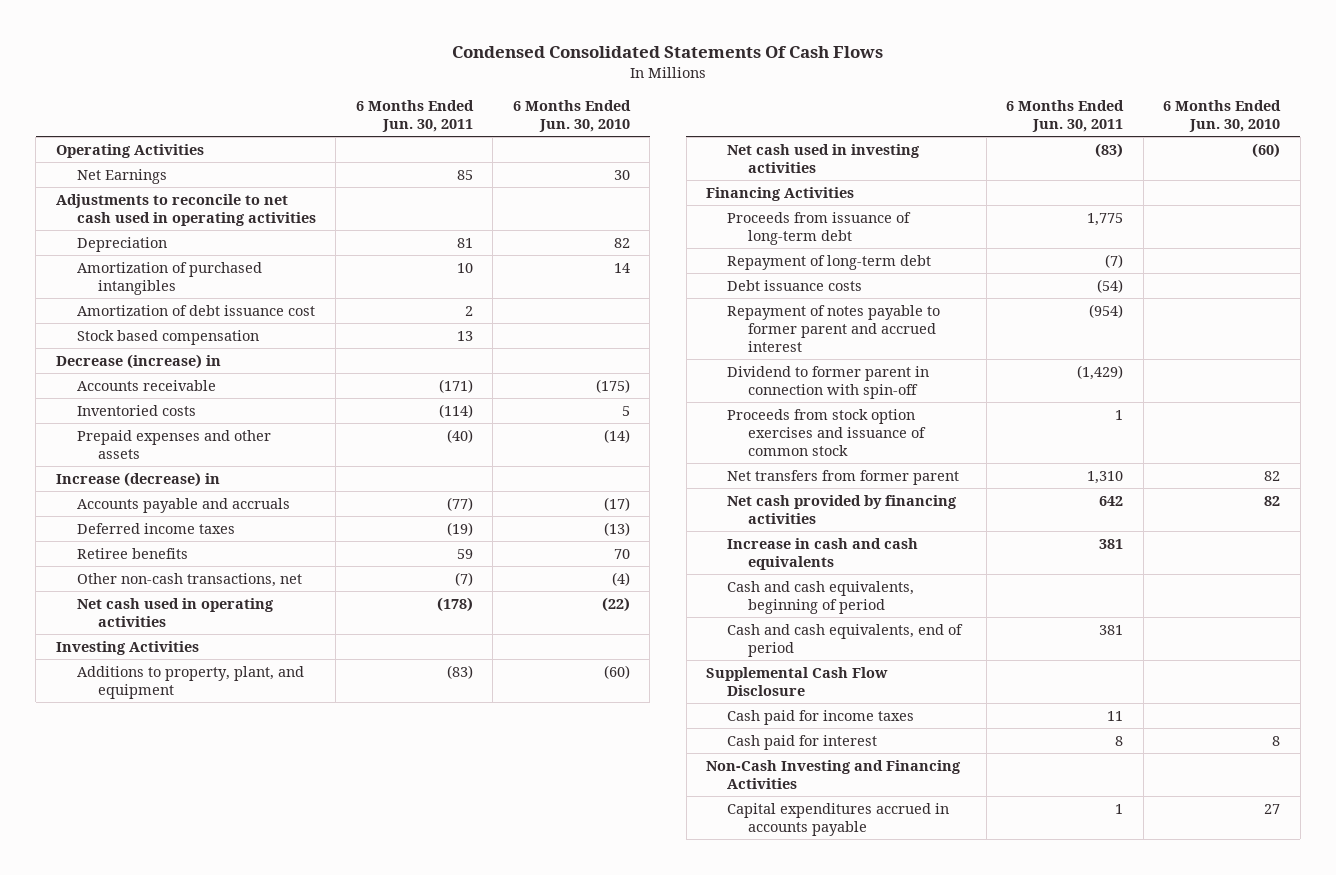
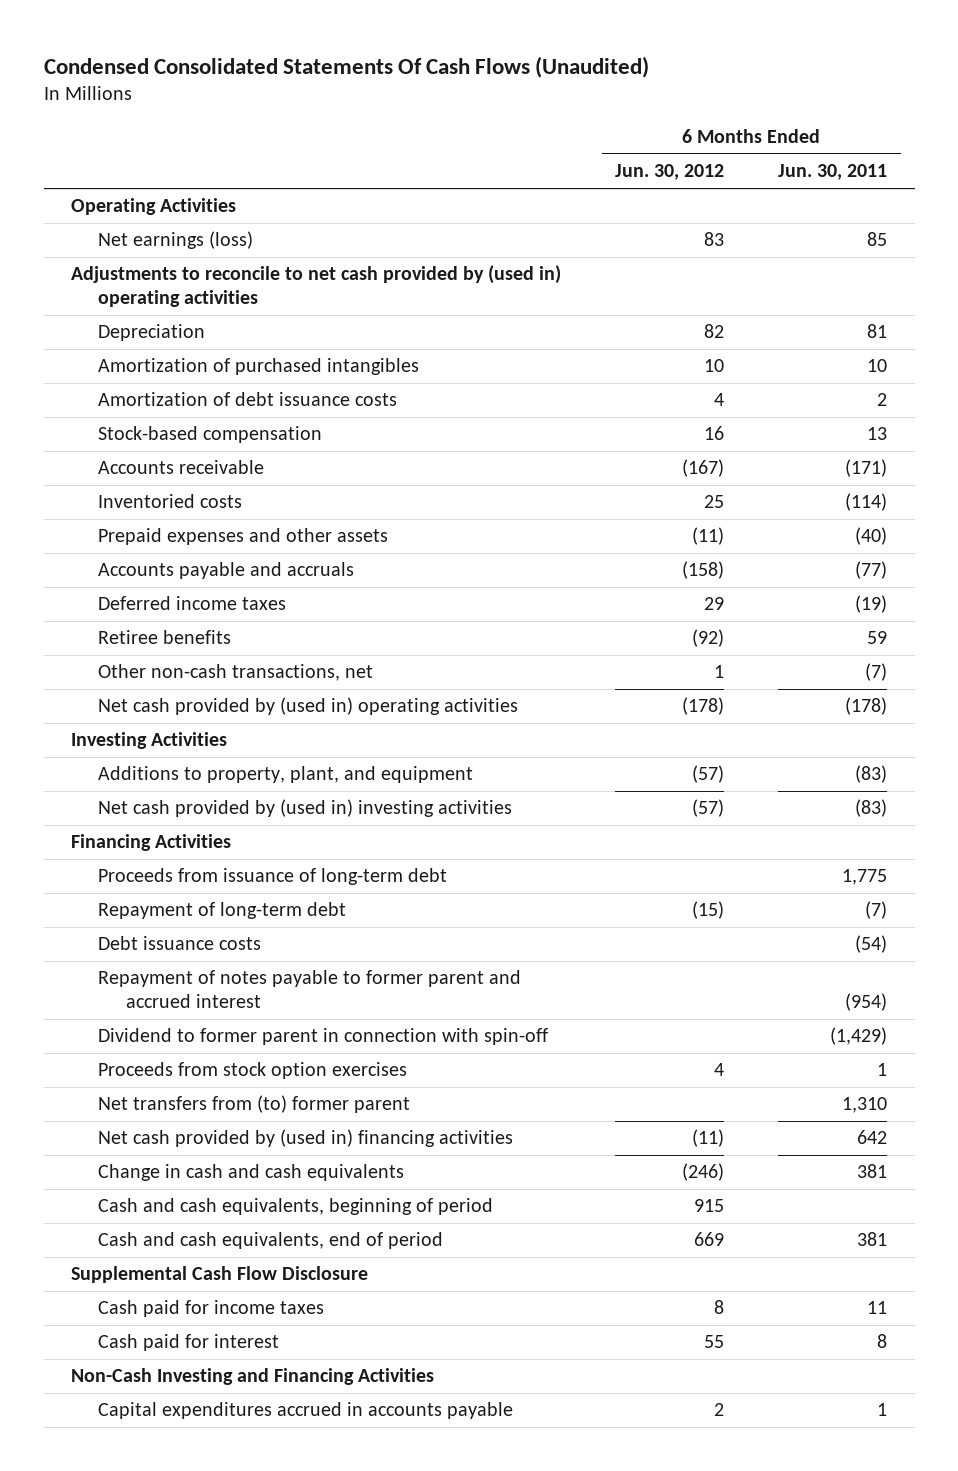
[451,46,883,59] Condensed Consolidated Statements Of Cash Flows -> [43,55,649,78] Condensed Consolidated Statements Of Cash Flows (Unaudited)
[512,99,631,132] 6 Months Ended Jun. 30, 2010 -> none
none -> [615,164,725,181] Jun. 30, 2012
[76,168,167,184] Net Earnings -> [98,231,254,250] Net earnings (loss)
[55,193,316,226] Adjustments to reconcile to net cash used in operating activities -> [70,265,561,308] Adjustments to reconcile to net cash provided by (used in) operating activities
[55,353,221,369] Decrease (increase) in -> none
[76,304,315,316] Amortization of debt issuance cost -> [98,392,398,407] Amortization of debt issuance costs
[76,329,259,345] Stock based compensation -> [98,426,323,444] Stock-based compensation
[55,471,220,487] Increase (decrease) in -> none
[76,597,274,627] Net cash used in operating activities -> [98,697,519,716] Net cash provided by (used in) operating activities
[727,143,921,173] Net cash used in investing activities -> [98,799,513,818] Net cash provided by (used in) investing activities
[727,408,927,457] Proceeds from stock option exercises and issuance of common stock -> [98,1062,408,1080] Proceeds from stock option exercises
[727,469,960,485] Net transfers from former parent -> [98,1095,411,1114] Net transfers from (to) former parent
[727,494,958,524] Net cash provided by financing activities -> [98,1129,514,1148] Net cash provided by (used in) financing activities
[727,537,919,570] Increase in cash and cash equivalents -> [98,1164,405,1182] Change in cash and cash equivalents

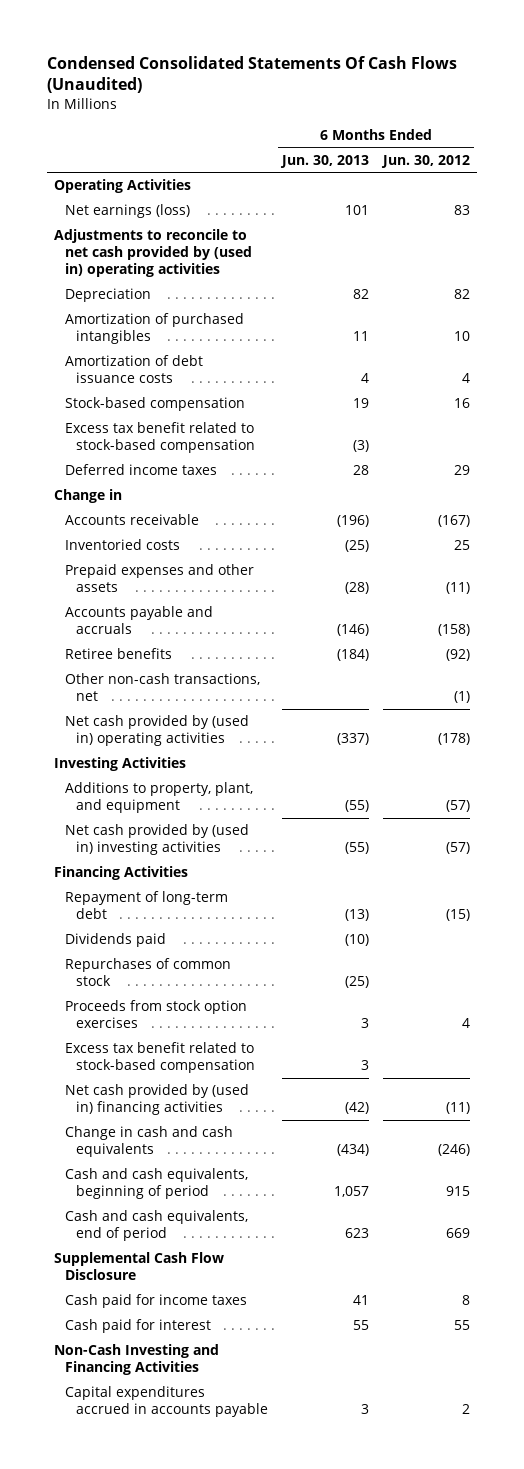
[778,164,888,181] Jun. 30, 2011 -> none
none -> [279,154,369,168] Jun. 30, 2013
none -> [65,422,255,454] Excess tax benefit related to stock-based compensation
[98,596,287,611] Deferred income taxes -> [65,464,218,476] Deferred income taxes
none -> [54,489,123,504] Change in
[714,665,725,679] 1 -> [453,691,470,704] (1)
[98,868,448,886] Proceeds from issuance of long-term debt -> none
[98,936,262,951] Debt issuance costs -> none
[98,970,522,1009] Repayment of notes payable to former parent and accrued interest -> none
[98,1028,549,1046] Dividend to former parent in connection with spin-off -> none
none -> [65,933,167,948] Dividends paid
none -> [65,958,232,987] Repurchases of common stock
[98,1095,411,1114] Net transfers from (to) former parent -> none
none -> [65,1042,255,1074] Excess tax benefit related to stock-based compensation

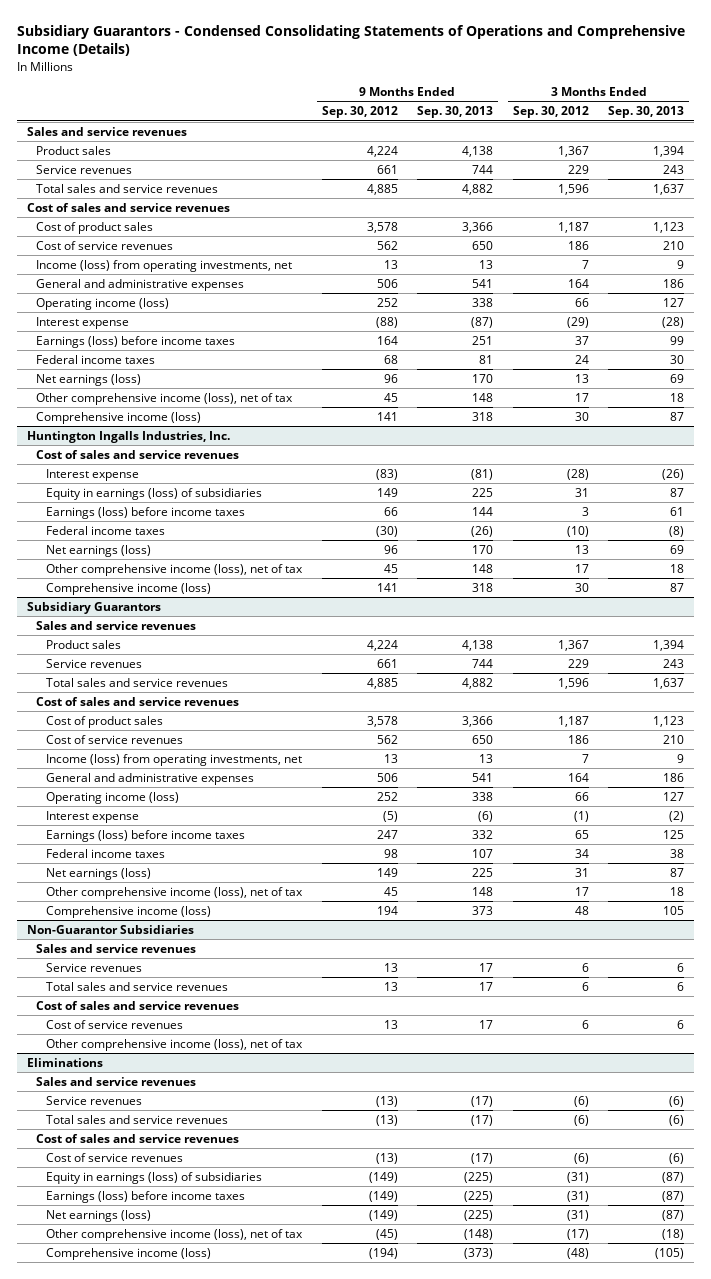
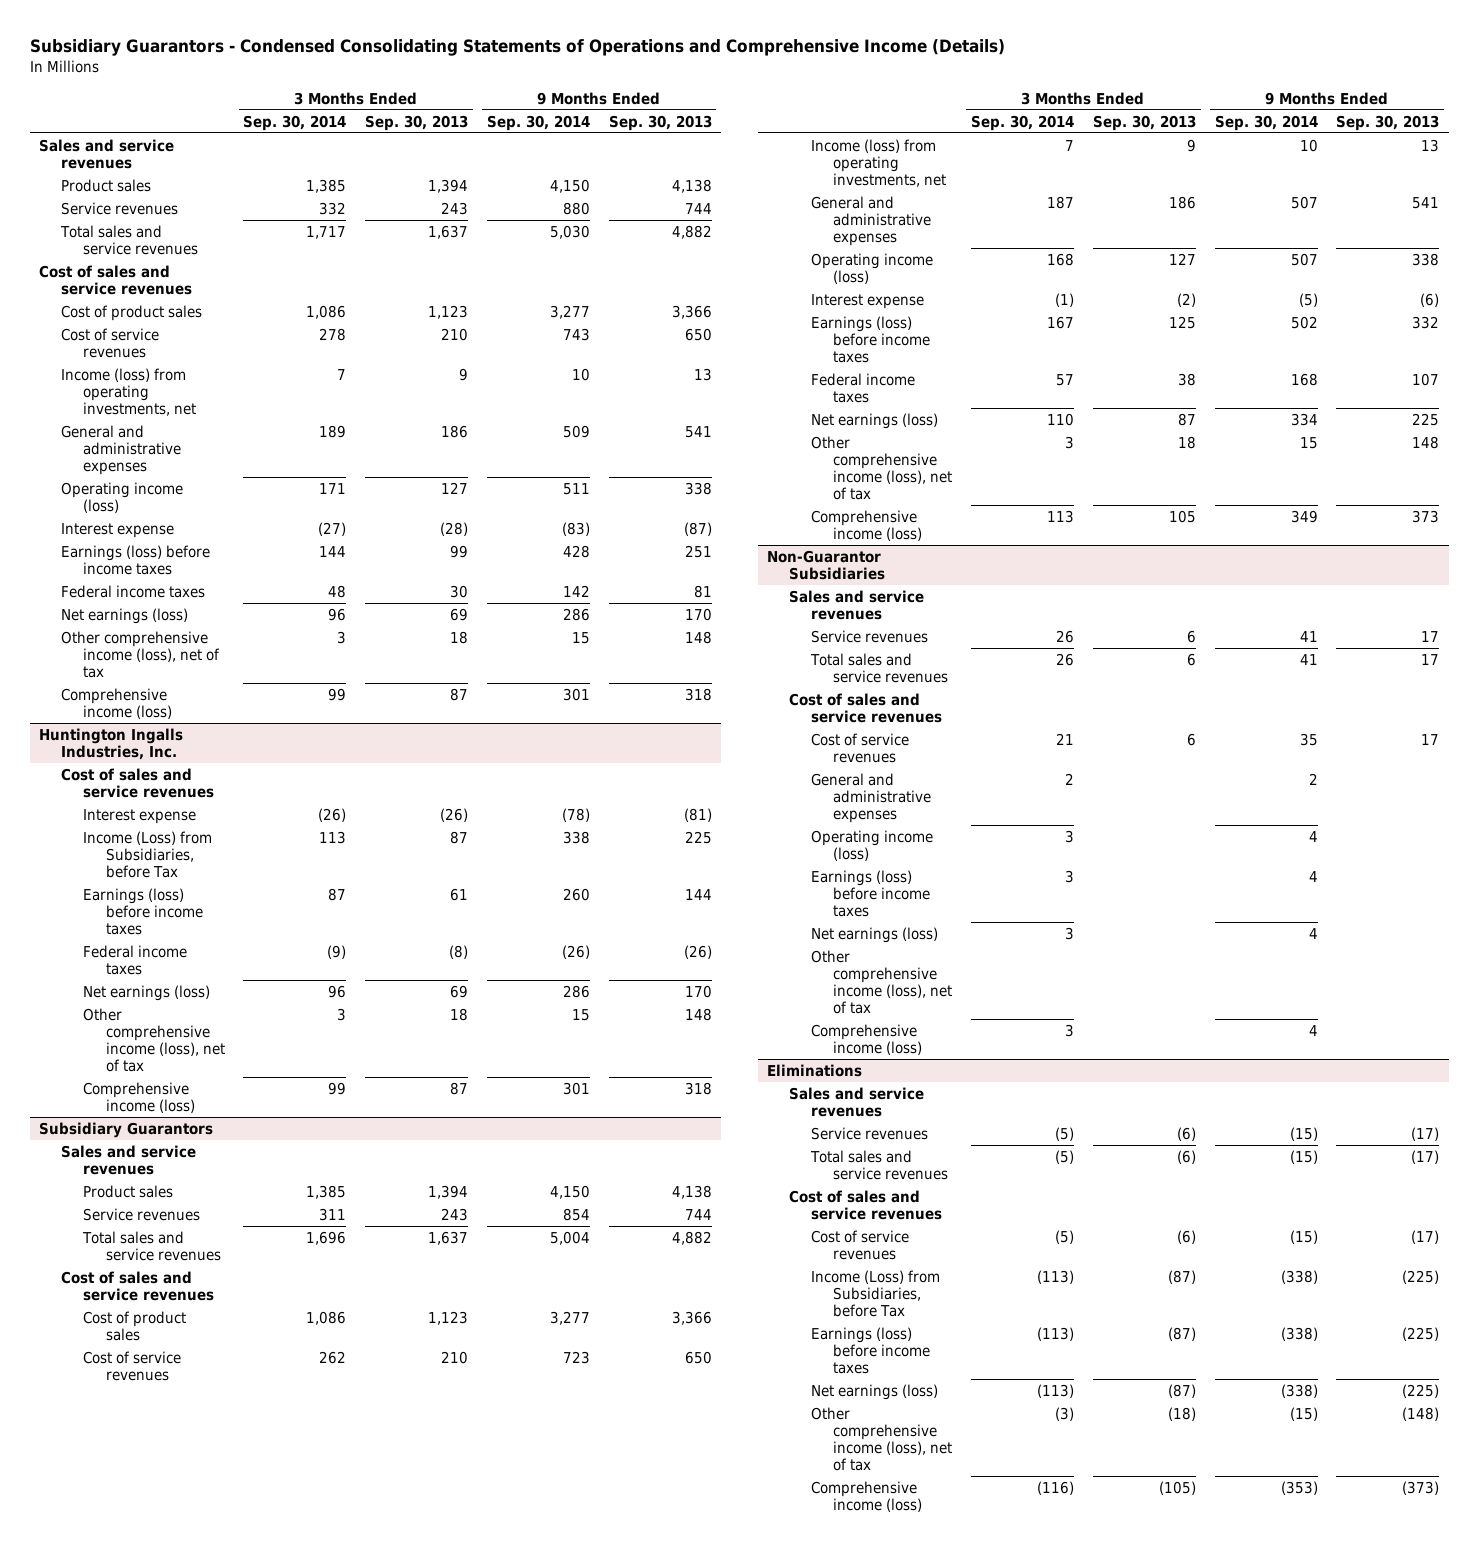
[321,106,398,119] Sep. 30, 2012 -> none
[512,106,589,119] Sep. 30, 2012 -> none
none -> [243,114,347,131] Sep. 30, 2014
none -> [486,114,590,131] Sep. 30, 2014
[46,487,263,500] Equity in earnings (loss) of subsidiaries -> [83,830,213,879] Income (Loss) from Subsidiaries, before Tax
none -> [811,772,932,824] General and administrative expenses
none -> [811,829,934,861] Operating income (loss)
none -> [811,869,931,918] Earnings (loss) before income taxes
none -> [811,926,939,943] Net earnings (loss)
none -> [811,1023,923,1055] Comprehensive income (loss)
[46,1171,263,1184] Equity in earnings (loss) of subsidiaries -> [811,1269,941,1318] Income (Loss) from Subsidiaries, before Tax

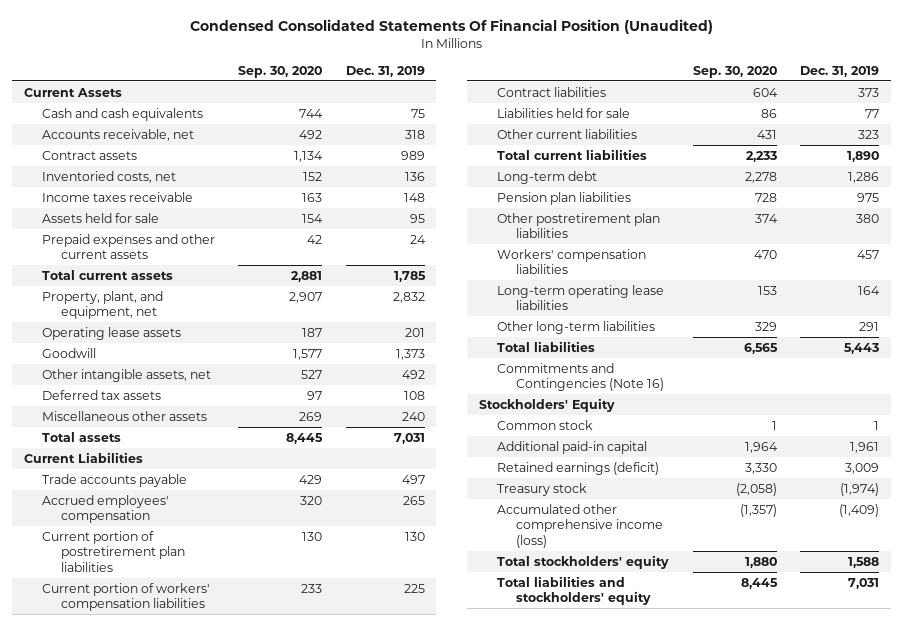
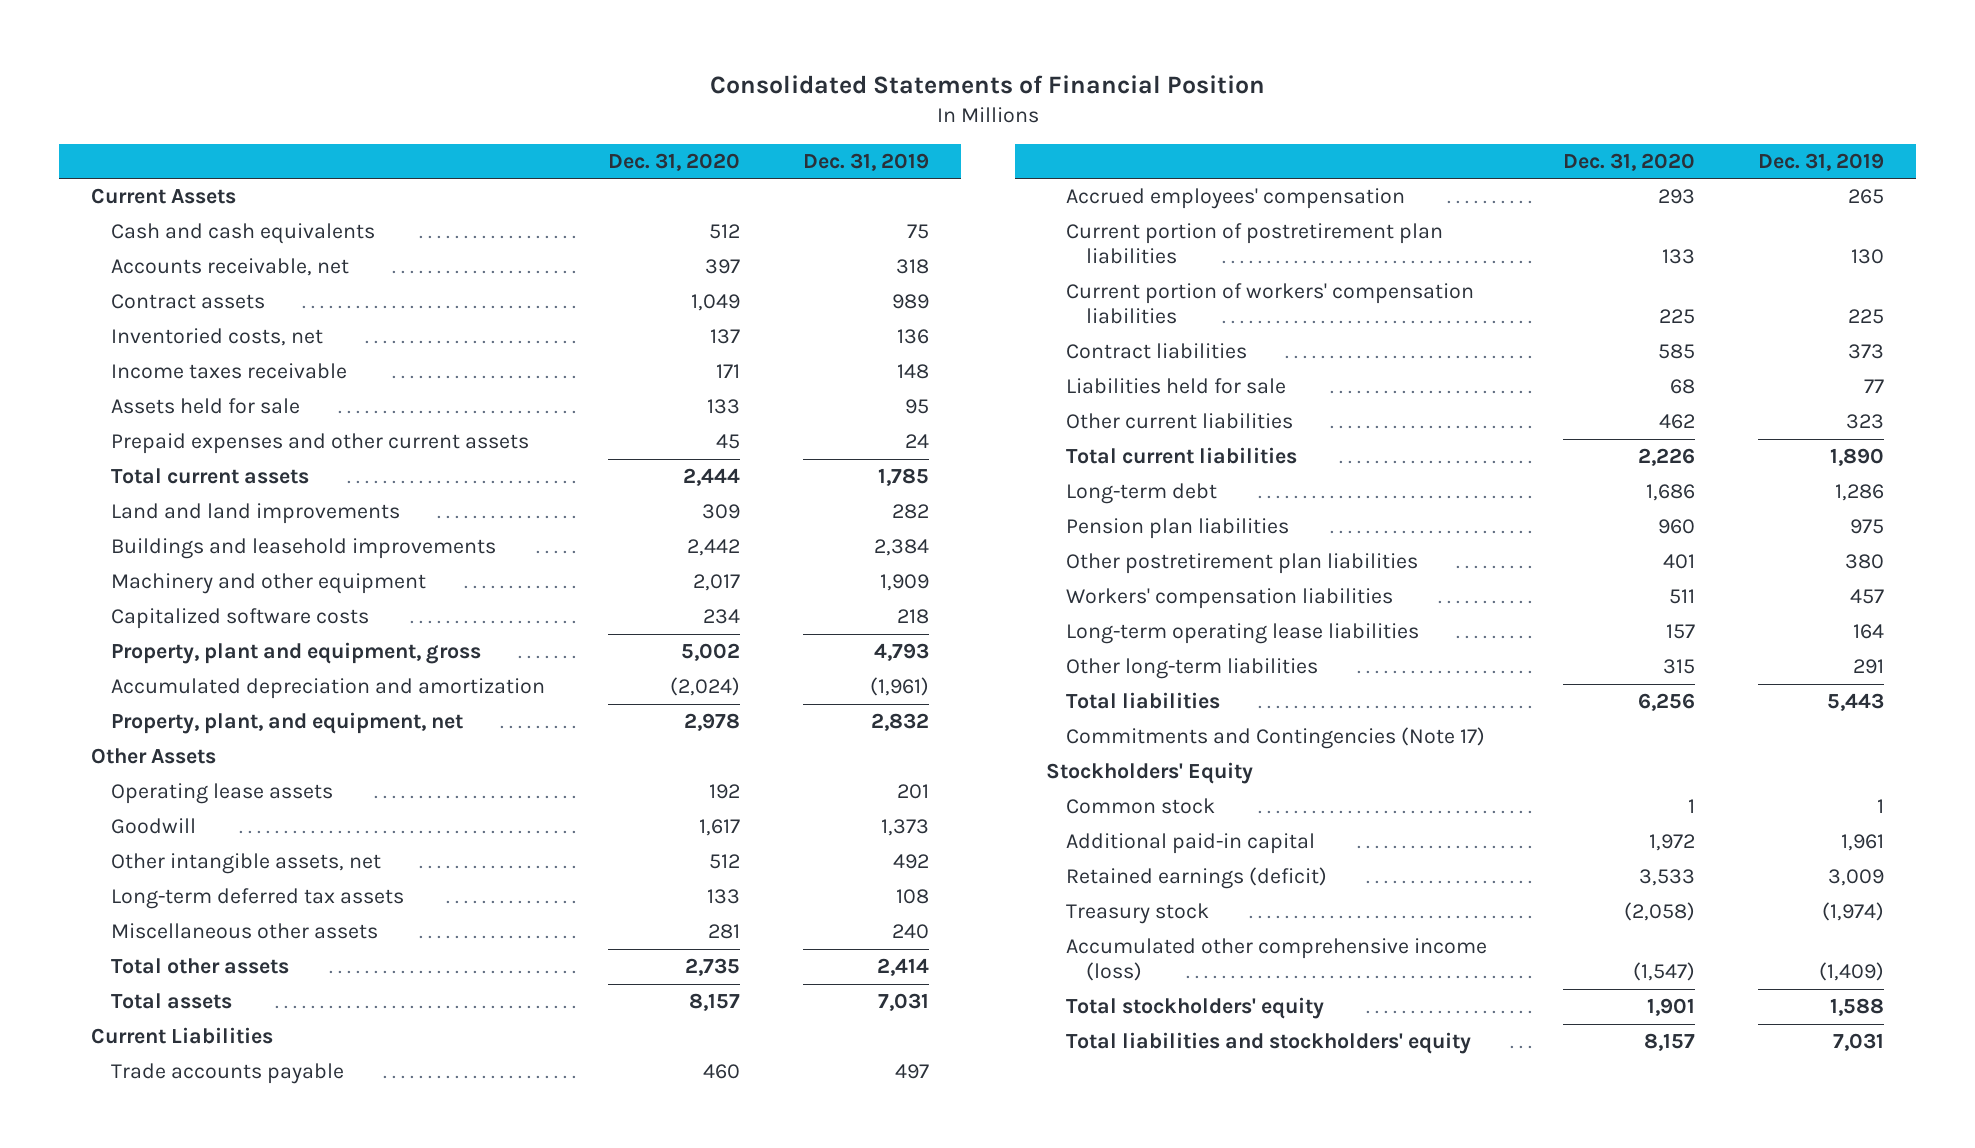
[189,19,713,35] Condensed Consolidated Statements Of Financial Position (Unaudited) -> [709,74,1265,94] Consolidated Statements of Financial Position
[238,65,323,78] Sep. 30, 2020 -> none
none -> [608,152,741,171] Dec. 31, 2020
none -> [110,503,400,525] Land and land improvements
none -> [110,538,496,560] Buildings and leasehold improvements
none -> [110,573,426,595] Machinery and other equipment
none -> [110,608,369,630] Capitalized software costs
none -> [110,642,481,665] Property, plant and equipment, gross
none -> [110,678,545,700] Accumulated depreciation and amortization
none -> [90,748,216,765] Other Assets
[42,389,162,400] Deferred tax assets -> [110,888,404,910] Long-term deferred tax assets
none -> [110,958,289,975] Total other assets
[497,362,664,392] Commitments and Contingencies (Note 16) -> [1066,727,1486,750] Commitments and Contingencies (Note 17)

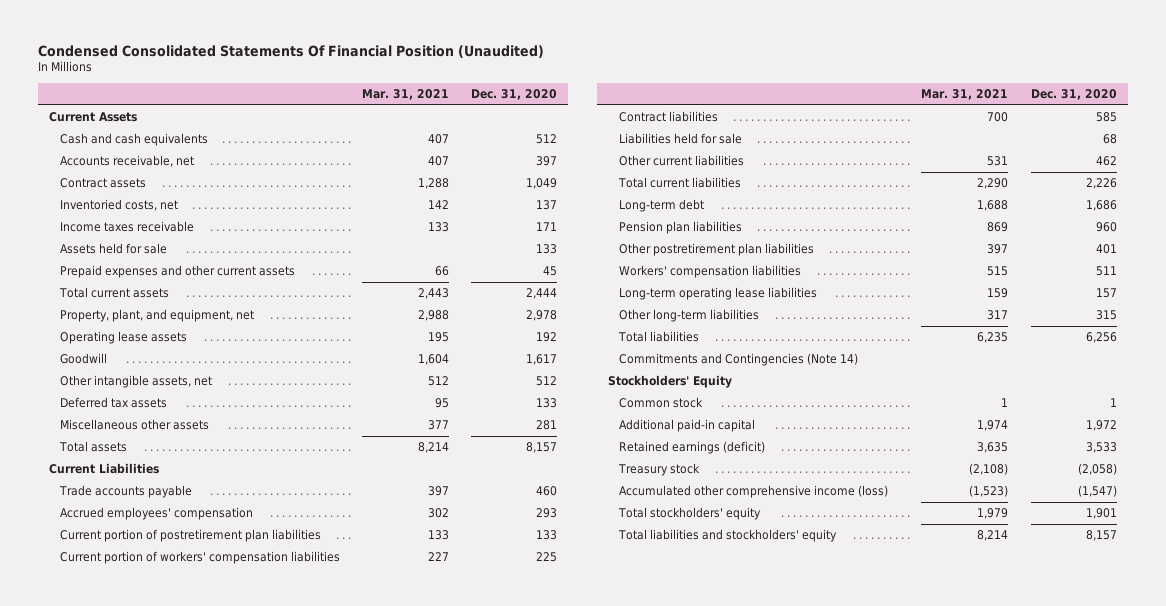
[709,74,1265,94] Consolidated Statements of Financial Position -> [37,44,544,58] Condensed Consolidated Statements Of Financial Position (Unaudited)
[803,152,930,171] Dec. 31, 2019 -> none
none -> [362,89,450,101] Mar. 31, 2021
[110,503,400,525] Land and land improvements -> none
[110,538,496,560] Buildings and leasehold improvements -> none
[110,573,426,595] Machinery and other equipment -> none
[110,608,369,630] Capitalized software costs -> none
[110,642,481,665] Property, plant and equipment, gross -> none
[110,678,545,700] Accumulated depreciation and amortization -> none
[90,748,216,765] Other Assets -> none
[110,888,404,910] Long-term deferred tax assets -> [59,397,167,409] Deferred tax assets
[110,958,289,975] Total other assets -> none
[1066,727,1486,750] Commitments and Contingencies (Note 17) -> [619,353,859,367] Commitments and Contingencies (Note 14)

